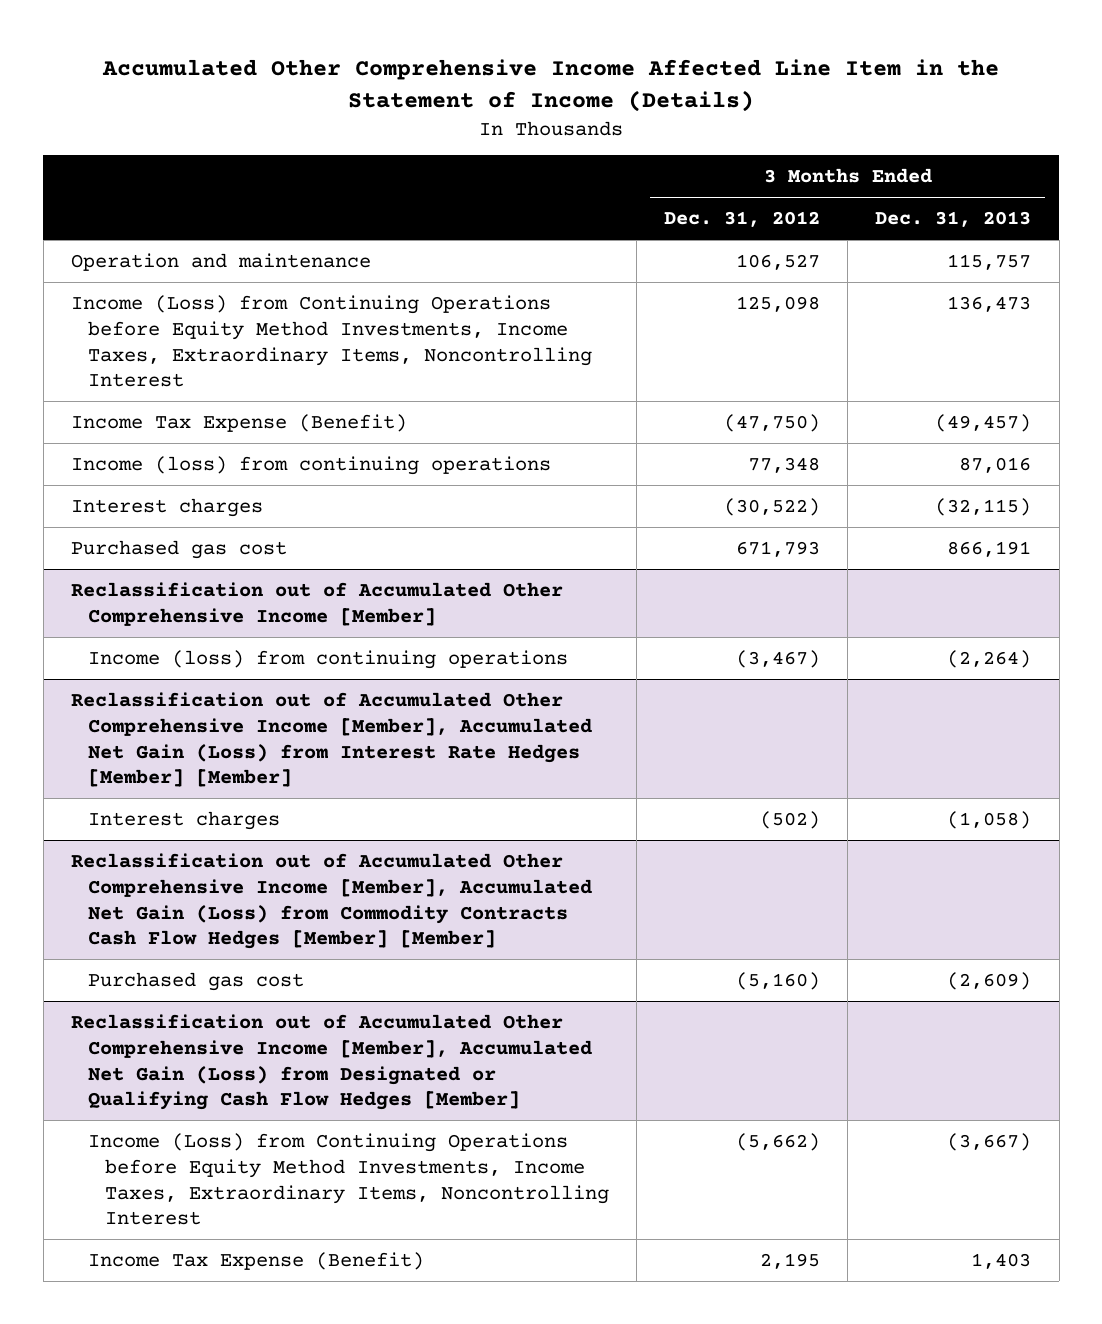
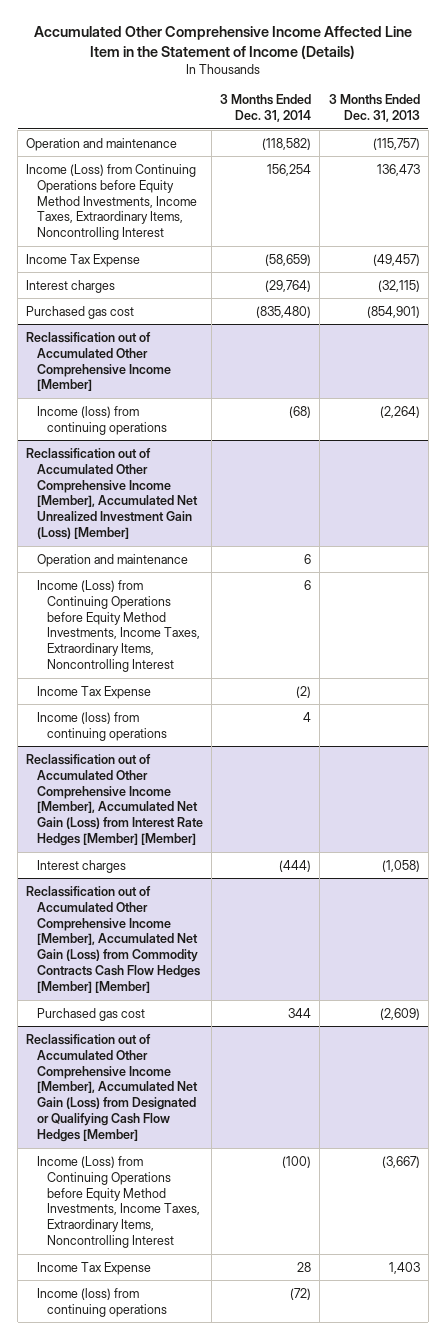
[664,210,821,227] Dec. 31, 2012 -> none
none -> [220,94,312,123] 3 Months Ended Dec. 31, 2014
[947,253,1032,270] 115,757 -> [372,137,420,150] (115,757)
[70,455,551,475] Income (loss) from continuing operations -> none
[70,413,407,432] Income Tax Expense (Benefit) -> [26,253,141,267] Income Tax Expense
[947,540,1032,557] 866,191 -> [366,305,420,318] (854,901)
none -> [26,447,198,540] Reclassification out of Accumulated Other Comprehensive Income [Member], Accumulated Net Unrealized Investment Gain (Loss) [Member]
none -> [36,553,188,567] Operation and maintenance
none -> [36,579,200,673] Income (Loss) from Continuing Operations before Equity Method Investments, Income Taxes, Extraordinary Items, Noncontrolling Interest
none -> [36,685,151,699] Income Tax Expense
none -> [36,711,167,741] Income (loss) from continuing operations
[87,1251,424,1270] Income Tax Expense (Benefit) -> [36,1261,151,1275] Income Tax Expense
none -> [36,1287,167,1317] Income (loss) from continuing operations

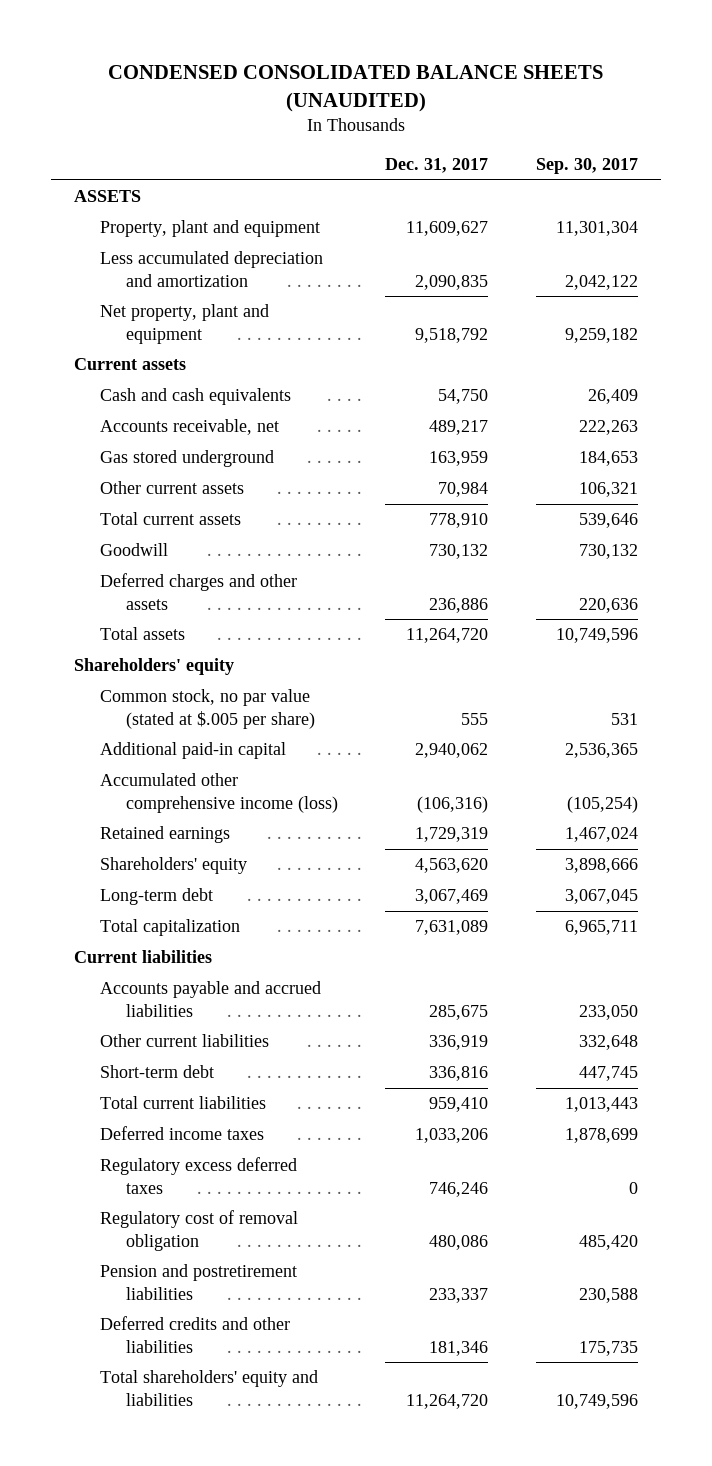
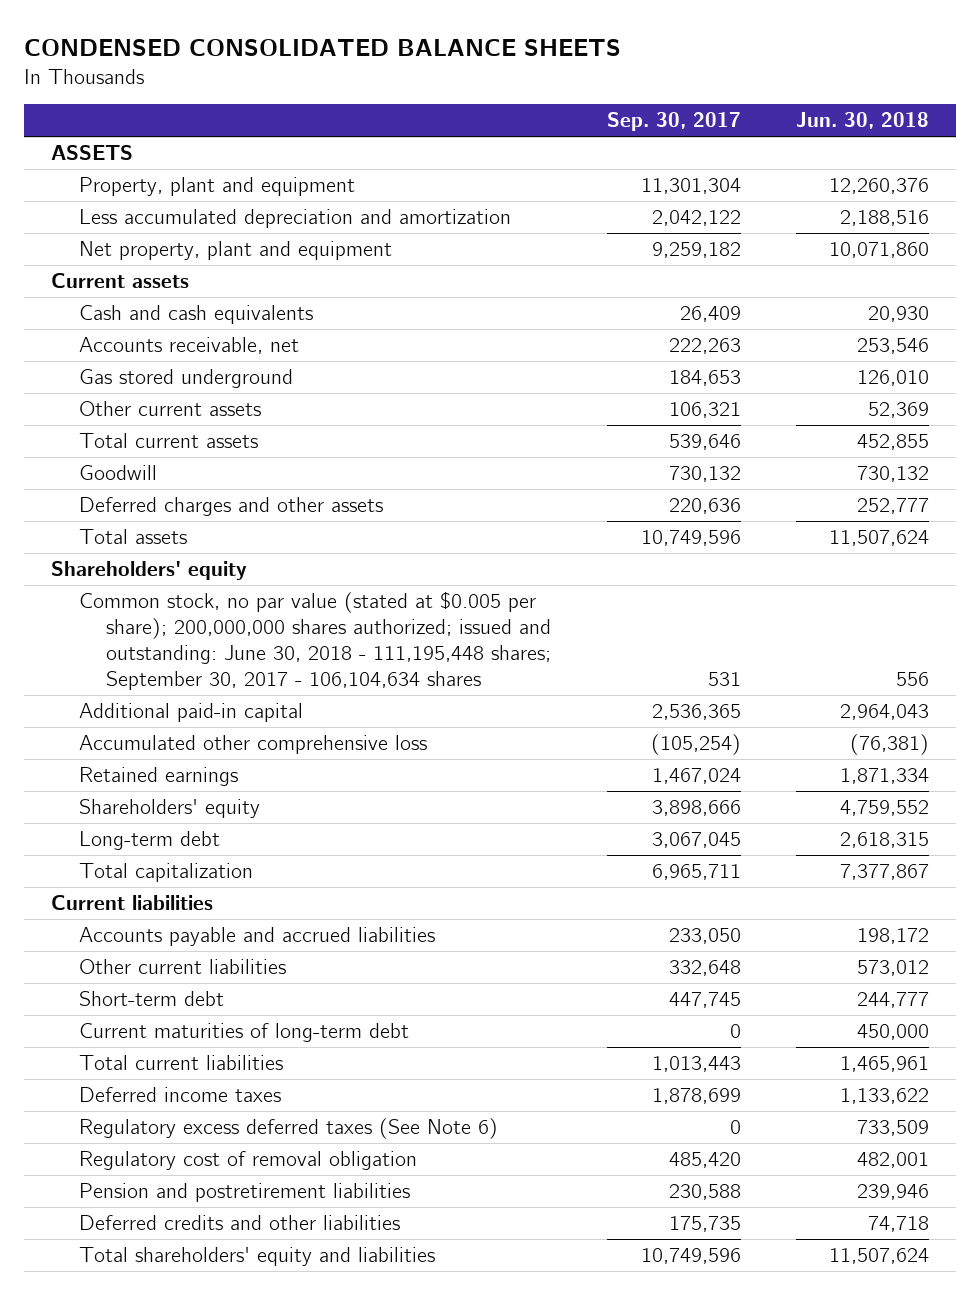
[107,64,603,112] CONDENSED CONSOLIDATED BALANCE SHEETS (UNAUDITED) -> [23,38,621,56] CONDENSED CONSOLIDATED BALANCE SHEETS
[385,158,489,174] Dec. 31, 2017 -> none
none -> [795,112,929,130] Jun. 30, 2018
[100,689,315,729] Common stock, no par value (stated at $.005 per share) -> [78,591,552,691] Common stock, no par value (stated at $0.005 per share); 200,000,000 shares authorized; issued and outstanding: June 30, 2018 - 111,195,448 shares; September 30, 2017 - 106,104,634 shares
[100,773,338,813] Accumulated other comprehensive income (loss) -> [78,735,427,755] Accumulated other comprehensive loss
none -> [78,1023,409,1043] Current maturities of long-term debt
[100,1157,298,1194] Regulatory excess deferred taxes -> [78,1118,498,1140] Regulatory excess deferred taxes (See Note 6)

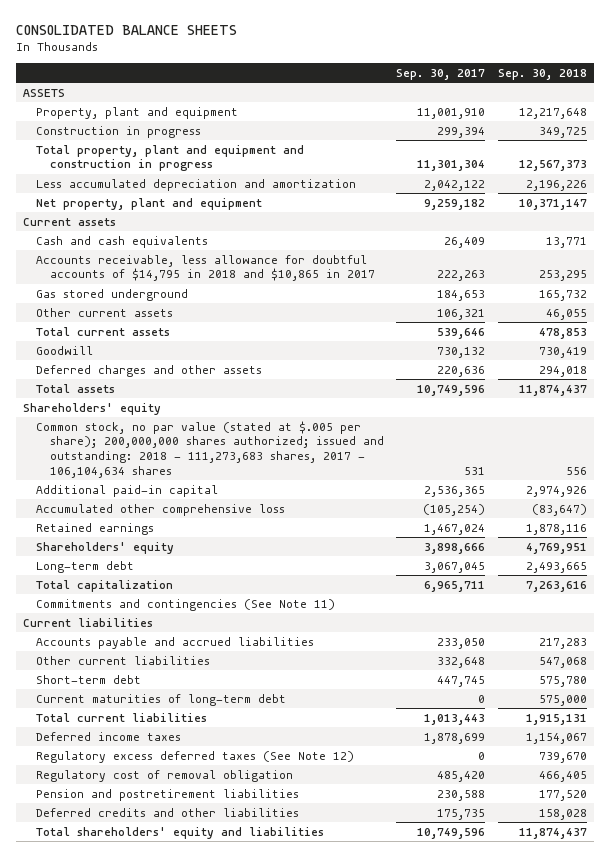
[23,38,621,56] CONDENSED CONSOLIDATED BALANCE SHEETS -> [16,24,238,35] CONSOLIDATED BALANCE SHEETS
[795,112,929,130] Jun. 30, 2018 -> none
none -> [498,68,588,80] Sep. 30, 2018
[640,178,741,195] 11,301,304 -> [417,107,486,119] 11,001,910
none -> [36,125,202,138] Construction in progress
none -> [36,144,305,172] Total property, plant and equipment and construction in progress
[78,337,299,355] Accounts receivable, net -> [36,254,375,282] Accounts receivable, less allowance for doubtful accounts of $14,795 in 2018 and $10,865 in 2017
[78,591,552,691] Common stock, no par value (stated at $0.005 per share); 200,000,000 shares authorized; issued and outstanding: June 30, 2018 - 111,195,448 shares; September 30, 2017 - 106,104,634 shares -> [36,420,384,478] Common stock, no par value (stated at $.005 per share); 200,000,000 shares authorized; issued and outstanding: 2018 - 111,273,683 shares, 2017 - 106,104,634 shares
none -> [36,598,336,611] Commitments and contingencies (See Note 11)
[78,1118,498,1140] Regulatory excess deferred taxes (See Note 6) -> [36,750,355,763] Regulatory excess deferred taxes (See Note 12)

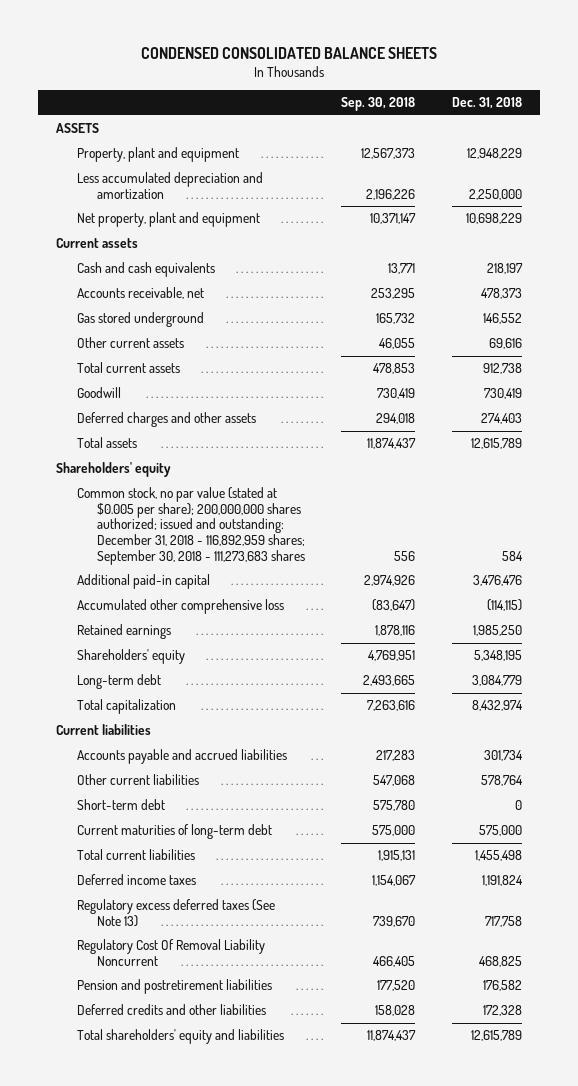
[16,24,238,35] CONSOLIDATED BALANCE SHEETS -> [140,46,437,59] CONDENSED CONSOLIDATED BALANCE SHEETS
[396,68,486,80] Sep. 30, 2017 -> none
none -> [451,97,522,110] Dec. 31, 2018
[36,125,202,138] Construction in progress -> none
[36,144,305,172] Total property, plant and equipment and construction in progress -> none
[519,107,588,119] 12,217,648 -> [361,148,416,160] 12,567,373
[36,254,375,282] Accounts receivable, less allowance for doubtful accounts of $14,795 in 2018 and $10,865 in 2017 -> [76,287,204,300] Accounts receivable, net
[36,420,384,478] Common stock, no par value (stated at $.005 per share); 200,000,000 shares authorized; issued and outstanding: 2018 - 111,273,683 shares, 2017 - 106,104,634 shares -> [76,487,306,565] Common stock, no par value (stated at $0.005 per share); 200,000,000 shares authorized; issued and outstanding: December 31, 2018 - 116,892,959 shares; September 30, 2018 - 111,273,683 shares
[36,598,336,611] Commitments and contingencies (See Note 11) -> none
[36,750,355,763] Regulatory excess deferred taxes (See Note 12) -> [76,899,275,927] Regulatory excess deferred taxes (See Note 13)
[36,769,294,782] Regulatory cost of removal obligation -> [76,939,265,966] Regulatory Cost Of Removal Liability Noncurrent

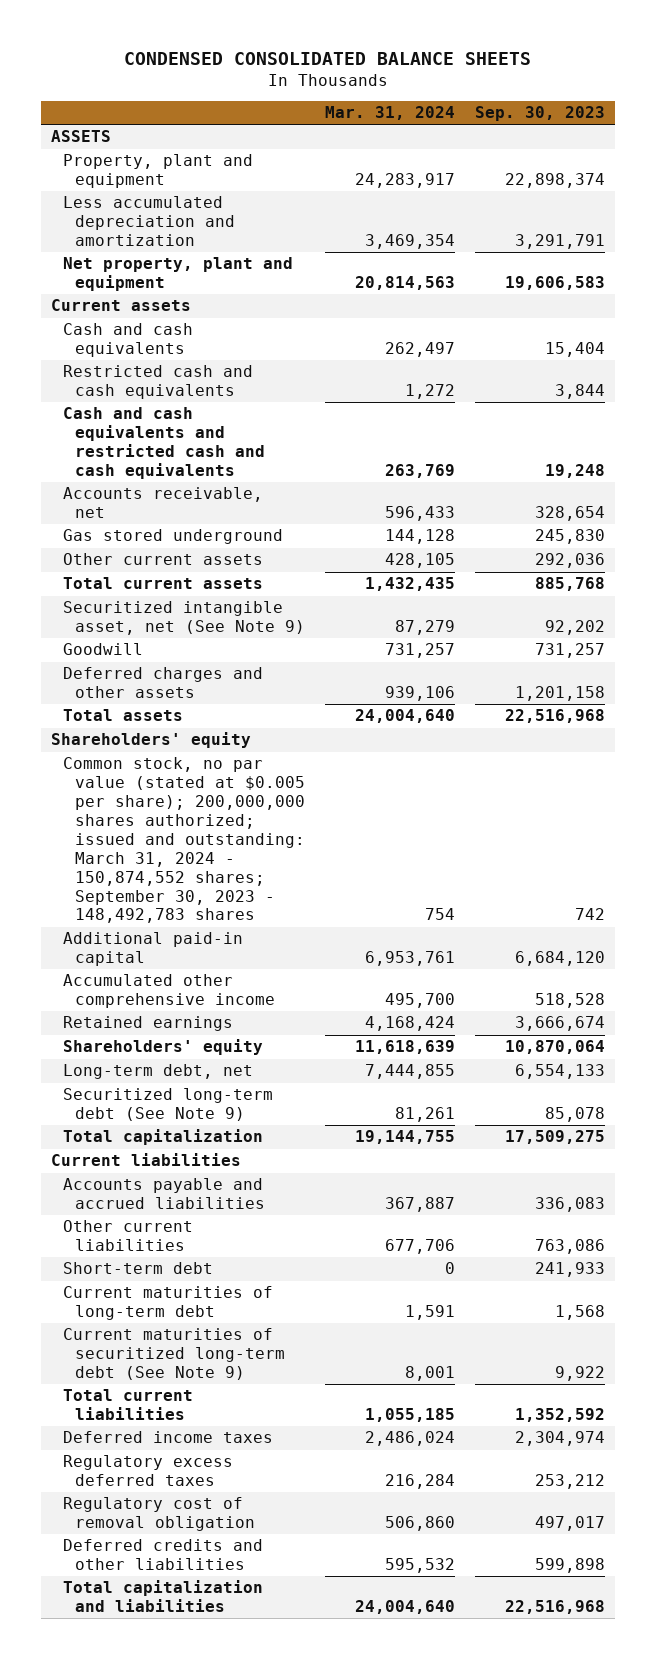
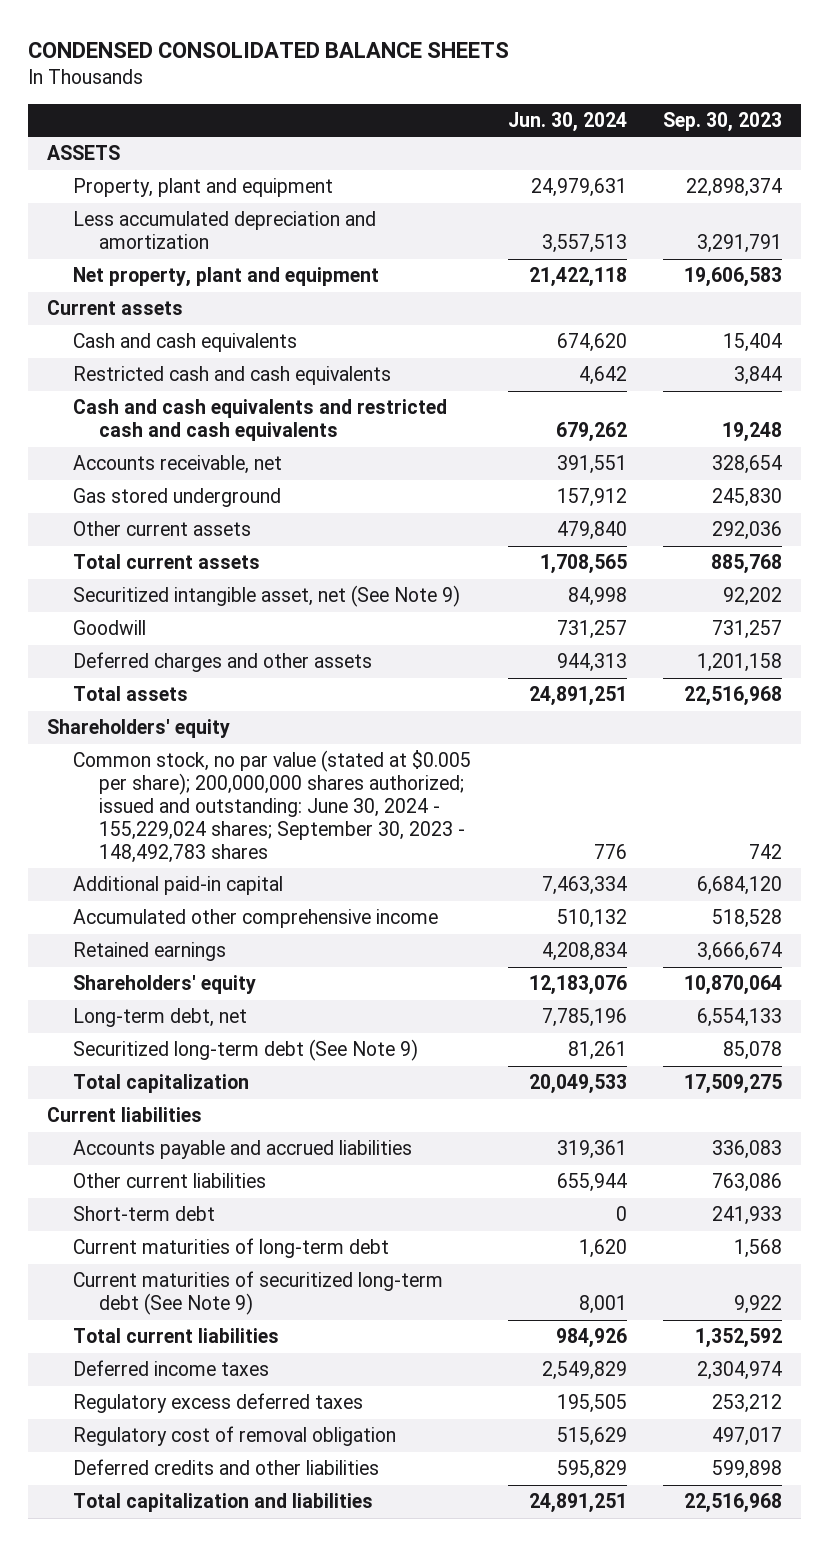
[324,106,455,121] Mar. 31, 2024 -> none
none -> [507,111,627,132] Jun. 30, 2024
[62,757,305,924] Common stock, no par value (stated at $0.005 per share); 200,000,000 shares authorized; issued and outstanding: March 31, 2024 - 150,874,552 shares; September 30, 2023 - 148,492,783 shares -> [72,750,471,864] Common stock, no par value (stated at $0.005 per share); 200,000,000 shares authorized; issued and outstanding: June 30, 2024 - 155,229,024 shares; September 30, 2023 - 148,492,783 shares

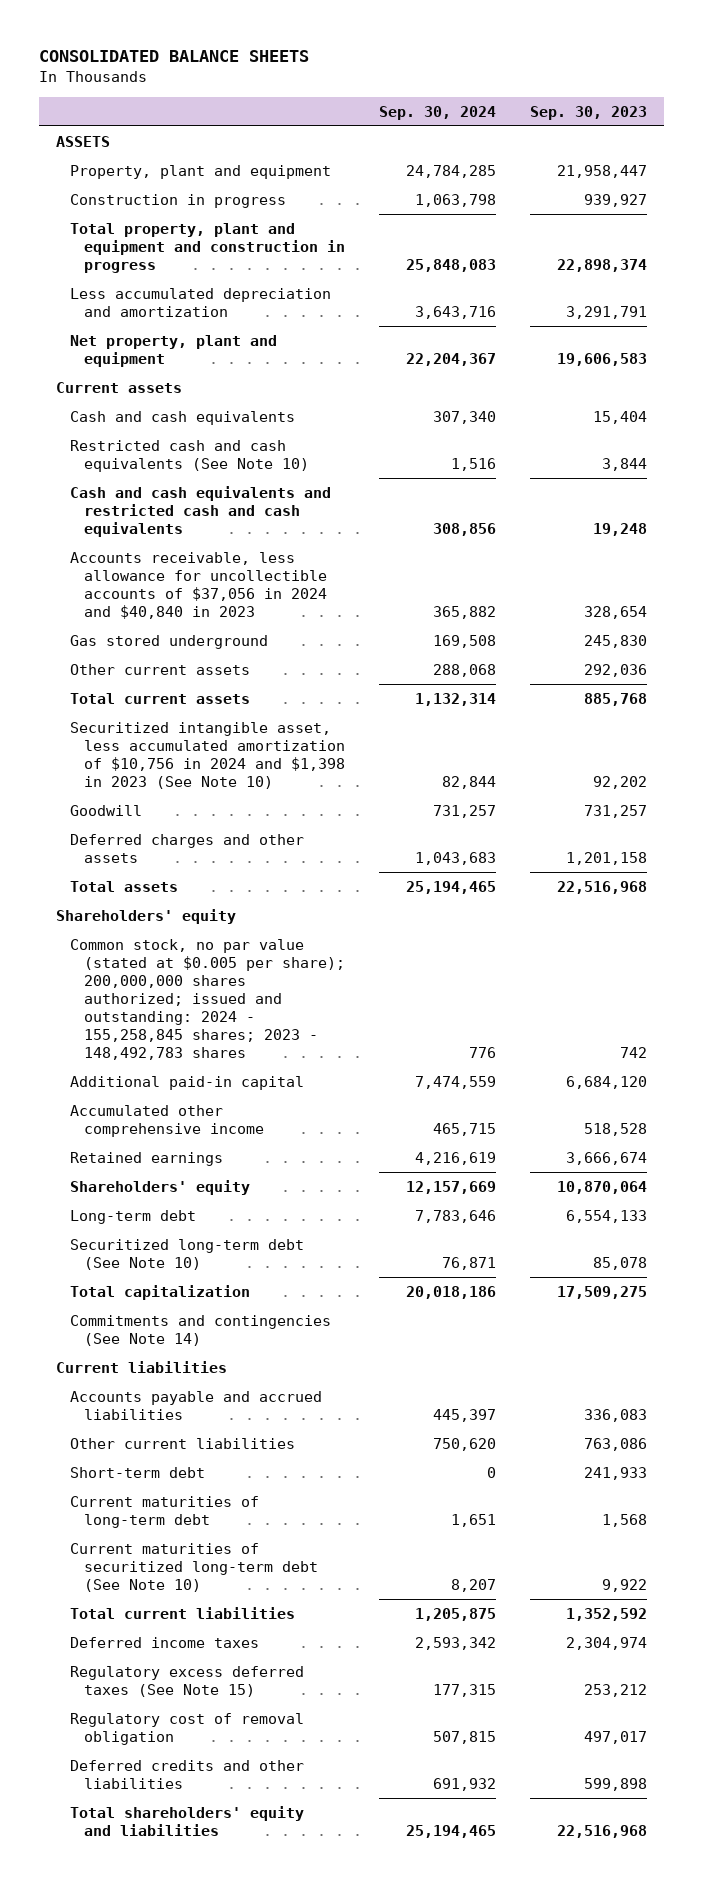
[28,42,510,59] CONDENSED CONSOLIDATED BALANCE SHEETS -> [38,49,309,62] CONSOLIDATED BALANCE SHEETS
[507,111,627,132] Jun. 30, 2024 -> none
none -> [379,105,497,120] Sep. 30, 2024
[686,178,783,198] 22,898,374 -> [557,164,648,178] 21,958,447
none -> [70,193,287,208] Construction in progress
none -> [70,222,346,273] Total property, plant and equipment and construction in progress
[72,366,391,386] Restricted cash and cash equivalents -> [70,439,310,472] Restricted cash and cash equivalents (See Note 10)
[72,455,282,475] Accounts receivable, net -> [70,551,328,620] Accounts receivable, less allowance for uncollectible accounts of $37,056 in 2024 and $40,840 in 2023
[72,585,460,608] Securitized intangible asset, net (See Note 9) -> [70,721,346,790] Securitized intangible asset, less accumulated amortization of $10,756 in 2024 and $1,398 in 2023 (See Note 10)
[72,750,471,864] Common stock, no par value (stated at $0.005 per share); 200,000,000 shares authorized; issued and outstanding: June 30, 2024 - 155,229,024 shares; September 30, 2023 - 148,492,783 shares -> [70,938,346,1061] Common stock, no par value (stated at $0.005 per share); 200,000,000 shares authorized; issued and outstanding: 2024 - 155,258,845 shares; 2023 - 148,492,783 shares
[72,1008,247,1028] Long-term debt, net -> [70,1209,197,1224] Long-term debt
[72,1039,418,1062] Securitized long-term debt (See Note 9) -> [70,1238,305,1270] Securitized long-term debt (See Note 10)
none -> [70,1314,332,1346] Commitments and contingencies (See Note 14)
[72,1271,443,1316] Current maturities of securitized long-term debt (See Note 9) -> [70,1542,319,1592] Current maturities of securitized long-term debt (See Note 10)
[72,1393,363,1414] Regulatory excess deferred taxes -> [70,1665,305,1697] Regulatory excess deferred taxes (See Note 15)
[72,1493,373,1513] Total capitalization and liabilities -> [70,1805,305,1836] Total shareholders' equity and liabilities

